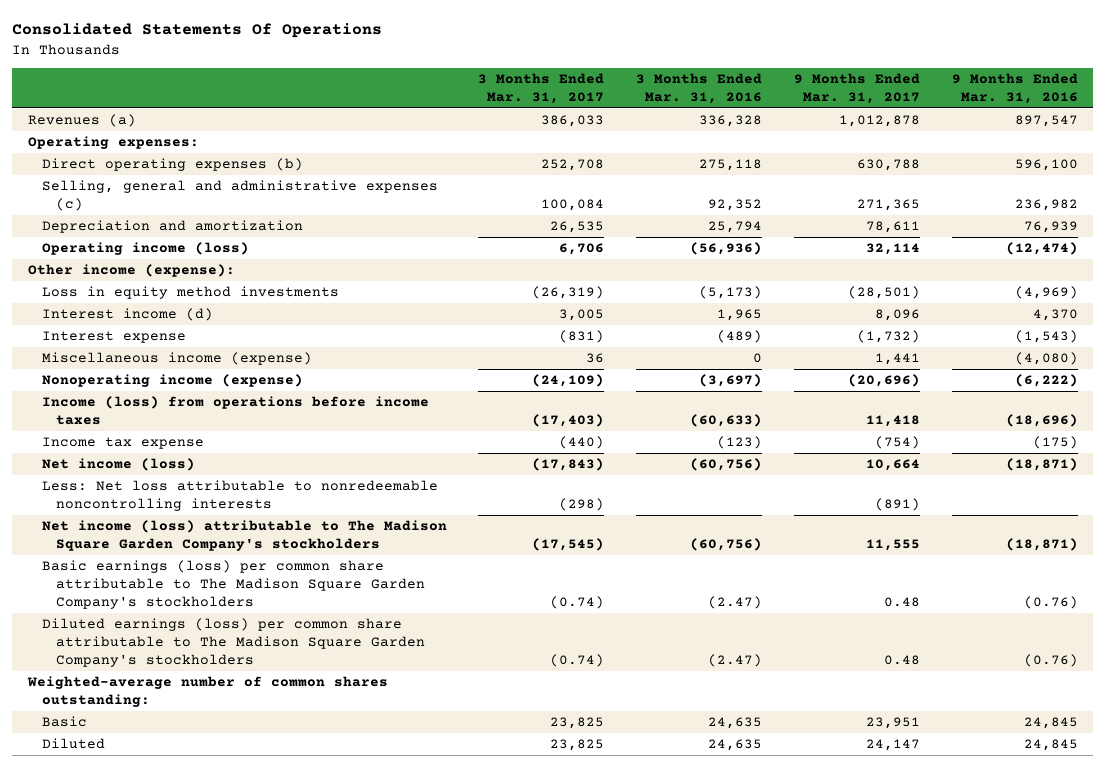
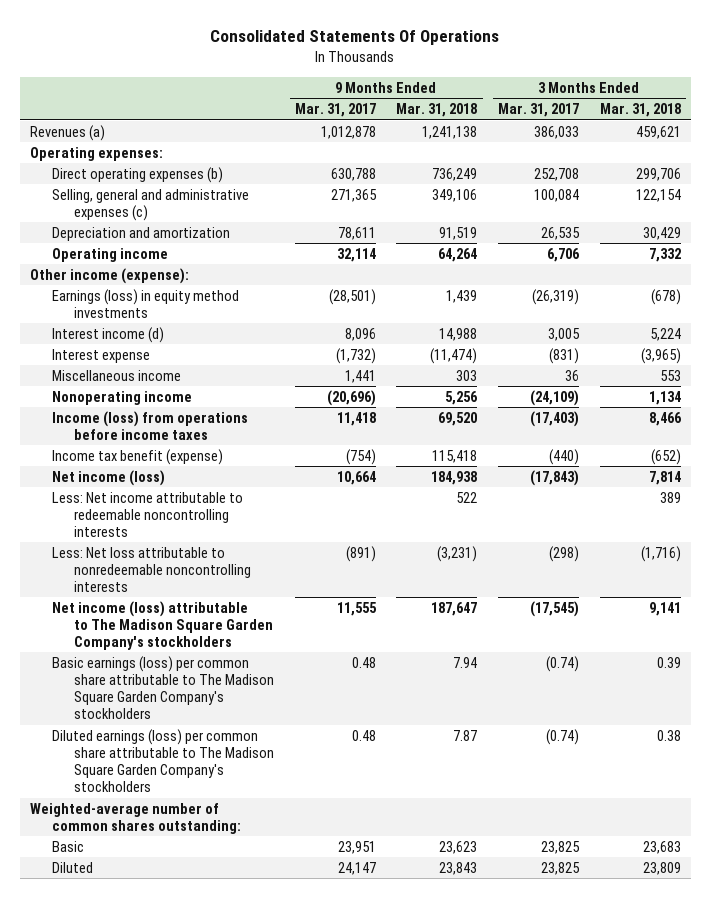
[636,72,763,104] 3 Months Ended Mar. 31, 2016 -> none
[951,72,1078,104] 9 Months Ended Mar. 31, 2016 -> none
none -> [396,103,478,118] Mar. 31, 2018
none -> [599,103,681,118] Mar. 31, 2018
[41,241,249,255] Operating income (loss) -> [52,247,169,262] Operating income
[41,285,339,299] Loss in equity method investments -> [52,288,240,318] Earnings (loss) in equity method investments
[41,351,312,365] Miscellaneous income (expense) -> [52,369,182,381] Miscellaneous income
[41,373,303,387] Nonoperating income (expense) -> [52,390,193,405] Nonoperating income
[41,436,204,449] Income tax expense -> [52,448,224,465] Income tax benefit (expense)
none -> [52,491,244,538] Less: Net income attributable to redeemable noncontrolling interests

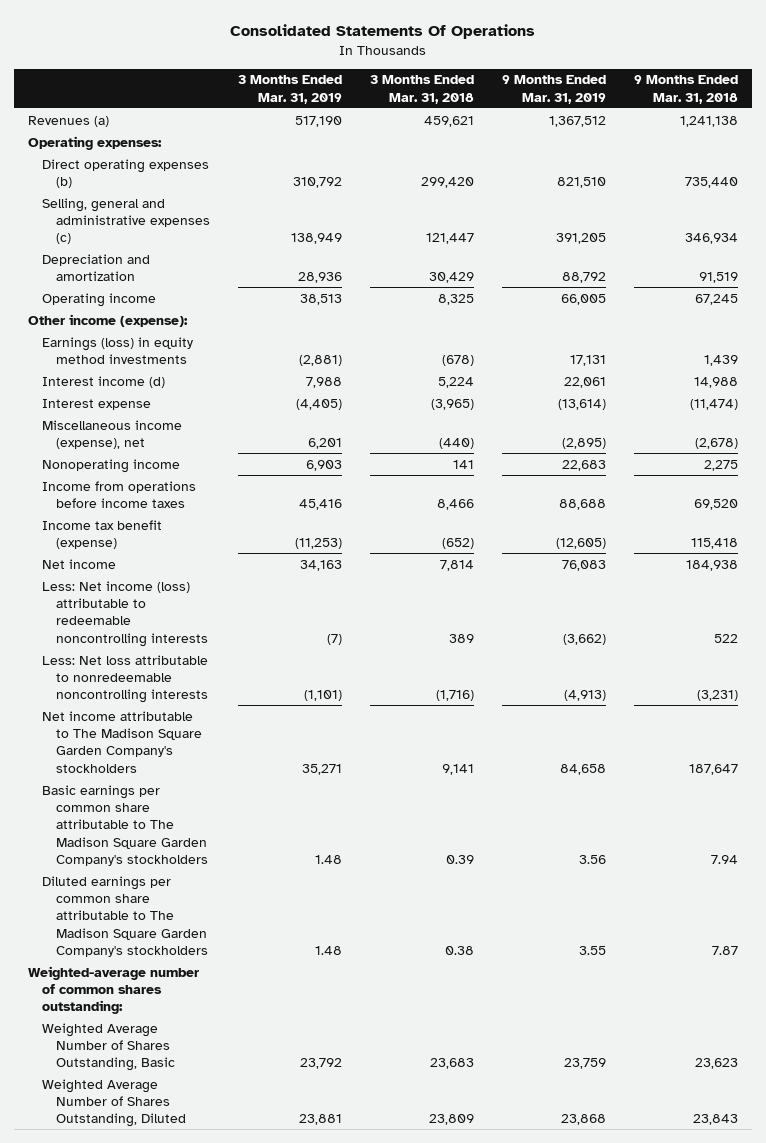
[294,103,376,118] Mar. 31, 2017 -> none
[498,103,580,118] Mar. 31, 2017 -> none
none -> [238,75,343,104] 3 Months Ended Mar. 31, 2019
none -> [501,75,606,104] 9 Months Ended Mar. 31, 2019
[432,167,478,181] 736,249 -> [684,176,738,188] 735,440
[635,167,681,181] 299,706 -> [421,176,475,188] 299,420
[432,188,478,202] 349,106 -> [684,233,738,245] 346,934
[635,188,681,202] 122,154 -> [426,233,475,245] 121,447
[438,247,478,262] 64,264 -> [694,293,738,305] 67,245
[648,247,681,262] 7,332 -> [438,293,475,305] 8,325
[52,369,182,381] Miscellaneous income -> [42,419,183,449] Miscellaneous income (expense), net
[456,369,478,381] 303 -> [694,437,738,449] (2,678)
[659,369,681,381] 553 -> [439,437,475,449] (440)
[445,390,479,405] 5,256 -> [703,459,738,471] 2,275
[648,390,681,405] 1,134 -> [453,459,475,469] 141
[52,410,249,440] Income (loss) from operations before income taxes -> [42,480,197,508] Income from operations before income taxes
[52,469,166,486] Net income (loss) -> [42,558,117,569] Net income
[52,491,244,538] Less: Net income attributable to redeemable noncontrolling interests -> [42,580,209,647] Less: Net income (loss) attributable to redeemable noncontrolling interests
[52,600,274,651] Net income (loss) attributable to The Madison Square Garden Company's stockholders -> [42,710,203,773] Net income attributable to The Madison Square Garden Company's stockholders
[52,655,275,720] Basic earnings (loss) per common share attributable to The Madison Square Garden Company's stockholders -> [42,784,209,867] Basic earnings per common share attributable to The Madison Square Garden Company's stockholders
[52,728,275,793] Diluted earnings (loss) per common share attributable to The Madison Square Garden Company's stockholders -> [42,875,209,958] Diluted earnings per common share attributable to The Madison Square Garden Company's stockholders
[52,840,85,852] Basic -> [42,1022,176,1072] Weighted Average Number of Shares Outstanding, Basic
[52,861,94,873] Diluted -> [42,1078,187,1128] Weighted Average Number of Shares Outstanding, Diluted

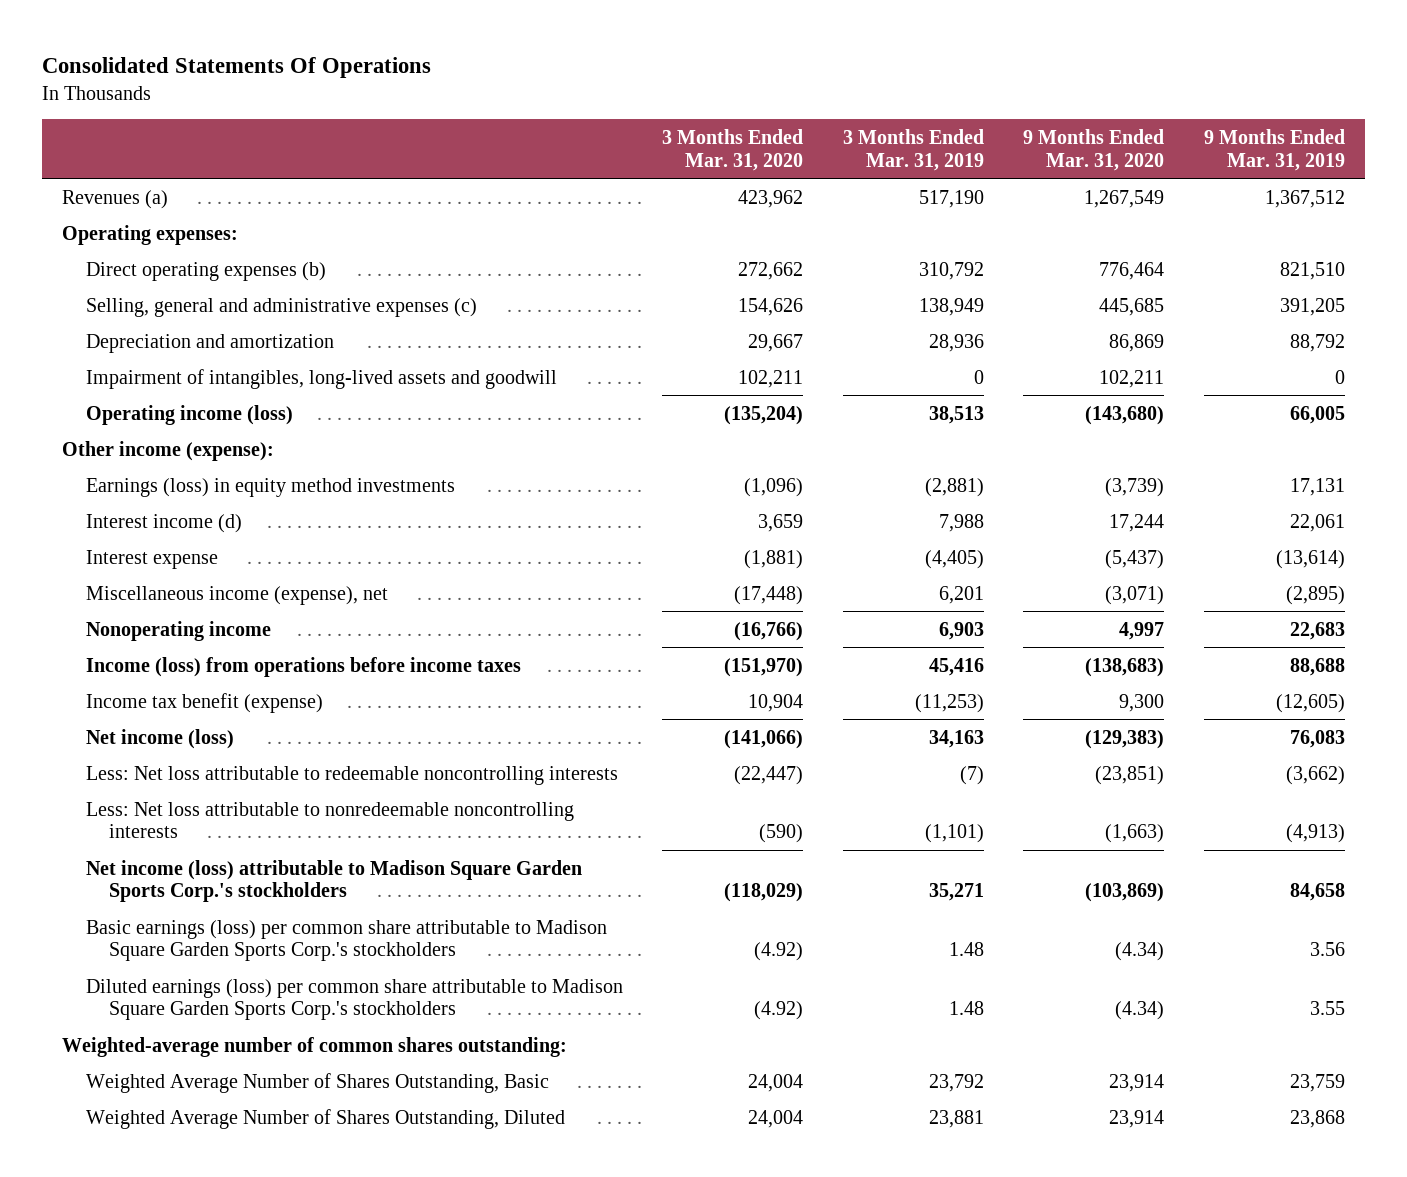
[370,75,475,104] 3 Months Ended Mar. 31, 2018 -> none
[633,75,738,104] 9 Months Ended Mar. 31, 2018 -> none
none -> [662,128,804,171] 3 Months Ended Mar. 31, 2020
none -> [1023,128,1165,171] 9 Months Ended Mar. 31, 2020
none -> [85,368,557,389] Impairment of intangibles, long-lived assets and goodwill
[42,292,157,307] Operating income -> [85,404,293,425] Operating income (loss)
[42,480,197,508] Income from operations before income taxes -> [85,656,521,677] Income (loss) from operations before income taxes
[42,558,117,569] Net income -> [85,728,234,749] Net income (loss)
[42,580,209,647] Less: Net income (loss) attributable to redeemable noncontrolling interests -> [85,765,618,785] Less: Net loss attributable to redeemable noncontrolling interests
[42,710,203,773] Net income attributable to The Madison Square Garden Company's stockholders -> [85,859,582,903] Net income (loss) attributable to Madison Square Garden Sports Corp.'s stockholders
[42,784,209,867] Basic earnings per common share attributable to The Madison Square Garden Company's stockholders -> [85,919,607,962] Basic earnings (loss) per common share attributable to Madison Square Garden Sports Corp.'s stockholders
[42,875,209,958] Diluted earnings per common share attributable to The Madison Square Garden Company's stockholders -> [85,978,623,1021] Diluted earnings (loss) per common share attributable to Madison Square Garden Sports Corp.'s stockholders

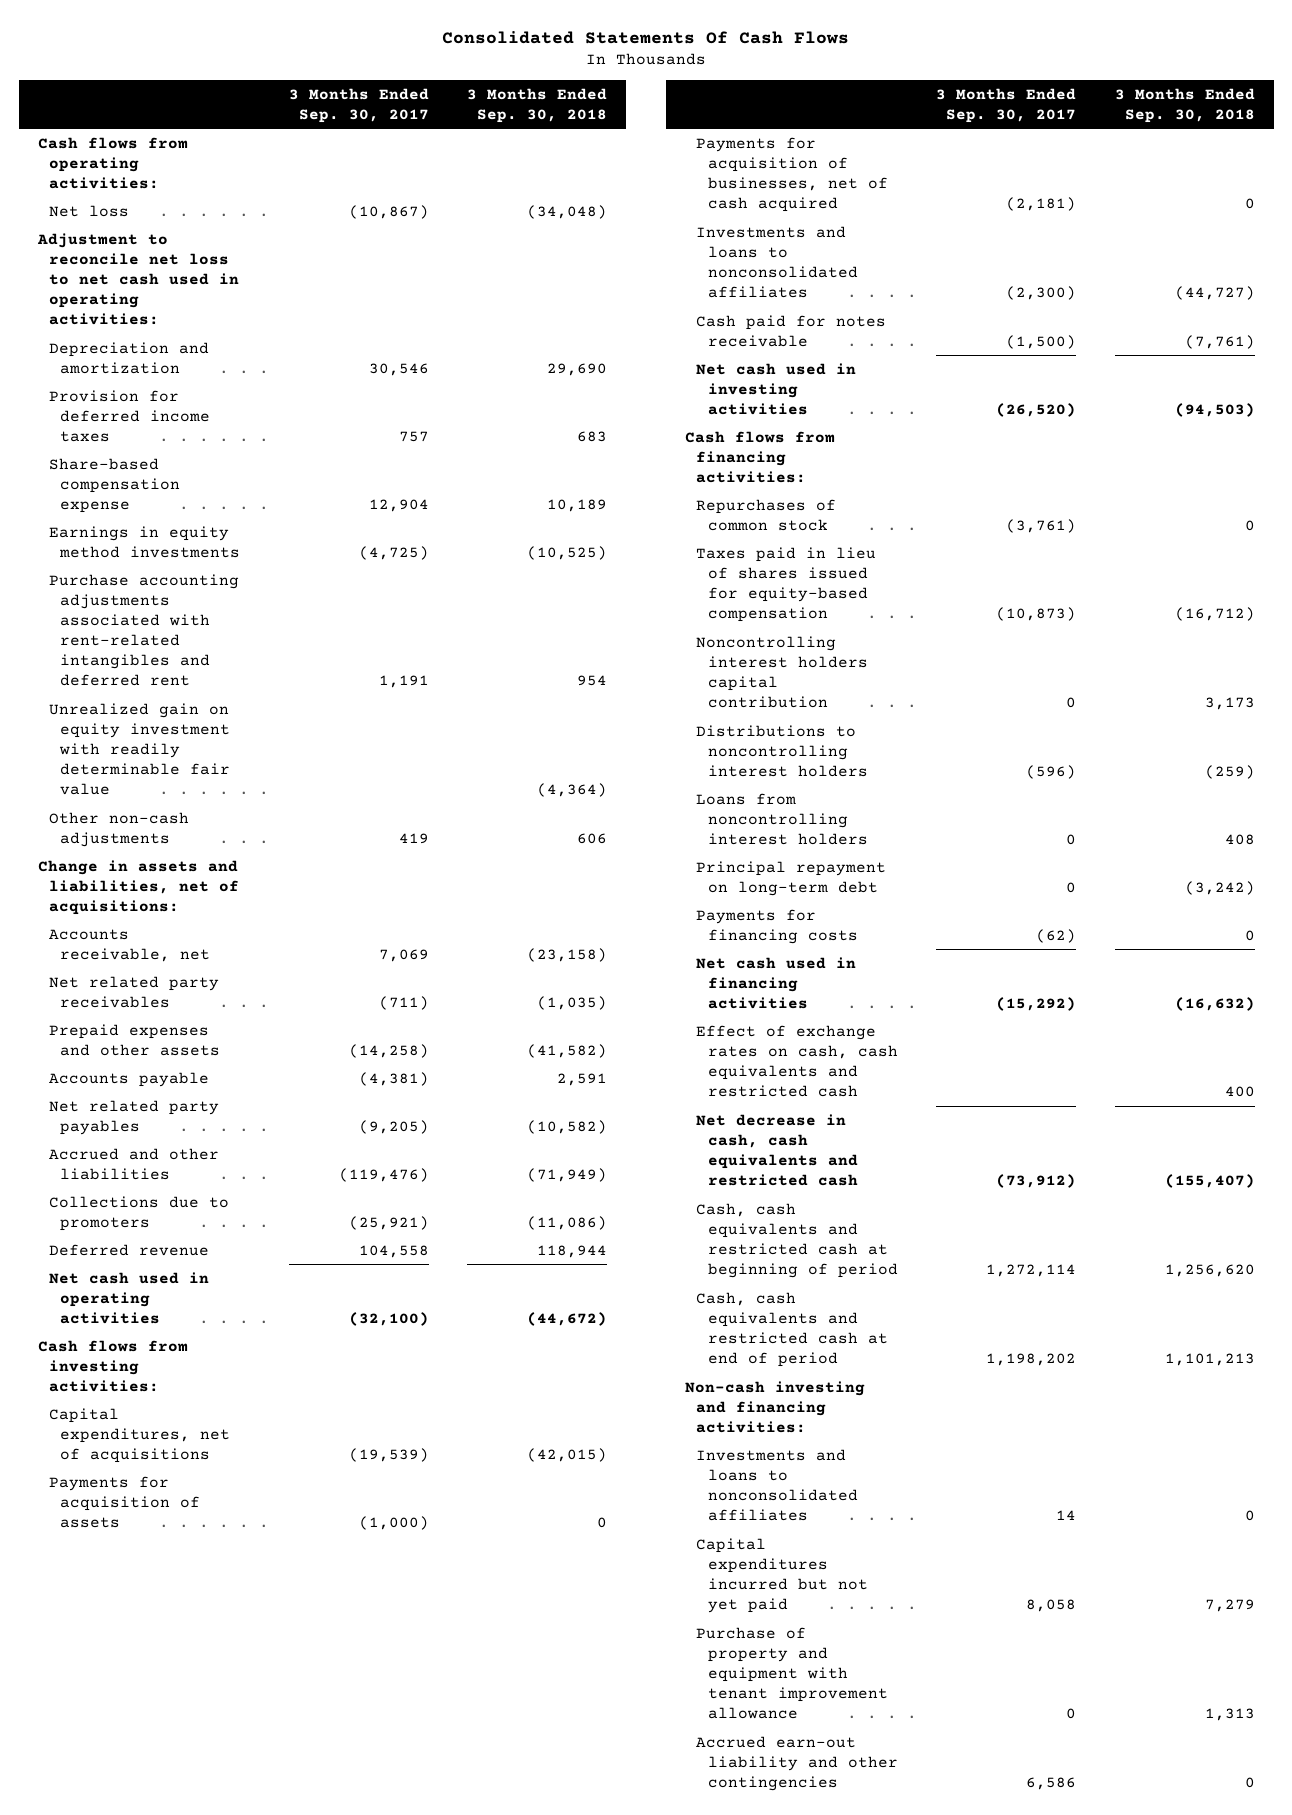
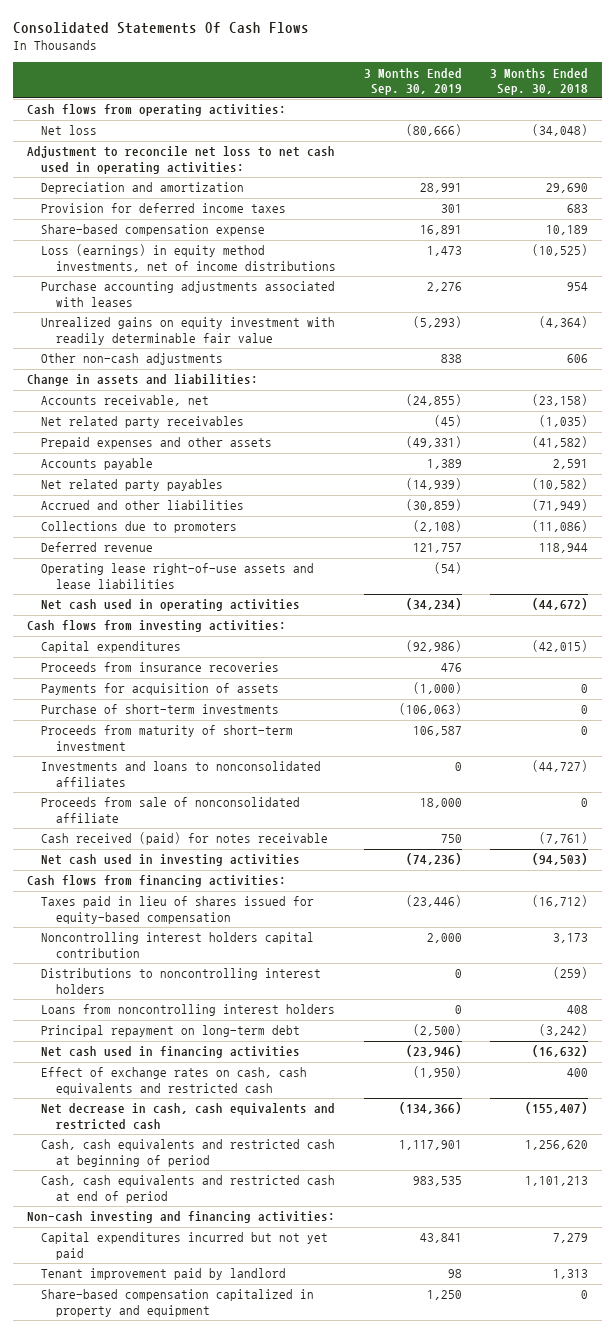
[288,87,429,123] 3 Months Ended Sep. 30, 2017 -> none
none -> [363,67,462,95] 3 Months Ended Sep. 30, 2019
[48,525,241,558] Earnings in equity method investments -> [41,244,336,272] Loss (earnings) in equity method investments, net of income distributions
[48,573,239,687] Purchase accounting adjustments associated with rent-related intangibles and deferred rent -> [41,281,336,307] Purchase accounting adjustments associated with leases
[48,702,231,796] Unrealized gain on equity investment with readily determinable fair value -> [41,317,336,345] Unrealized gains on equity investment with readily determinable fair value
[37,859,239,915] Change in assets and liabilities, net of acquisitions: -> [26,374,258,387] Change in assets and liabilities:
none -> [41,563,315,589] Operating lease right-of-use assets and lease liabilities
[48,1407,231,1463] Capital expenditures, net of acquisitions -> [41,641,182,654] Capital expenditures
none -> [41,662,280,673] Proceeds from insurance recoveries
[696,136,888,213] Payments for acquisition of businesses, net of cash acquired -> none
none -> [41,704,280,715] Purchase of short-term investments
none -> [41,725,294,751] Proceeds from maturity of short-term investment
none -> [41,797,301,823] Proceeds from sale of nonconsolidated affiliate
[696,314,887,347] Cash paid for notes receivable -> [41,832,329,846] Cash received (paid) for notes receivable
[696,498,837,531] Repurchases of common stock -> none
[696,908,858,944] Payments for financing costs -> none
[696,1448,858,1522] Investments and loans to nonconsolidated affiliates -> none
[696,1735,898,1791] Accrued earn-out liability and other contingencies -> none
[696,1626,888,1720] Purchase of property and equipment with tenant improvement allowance -> [41,1268,287,1281] Tenant improvement paid by landlord
none -> [41,1289,315,1317] Share-based compensation capitalized in property and equipment

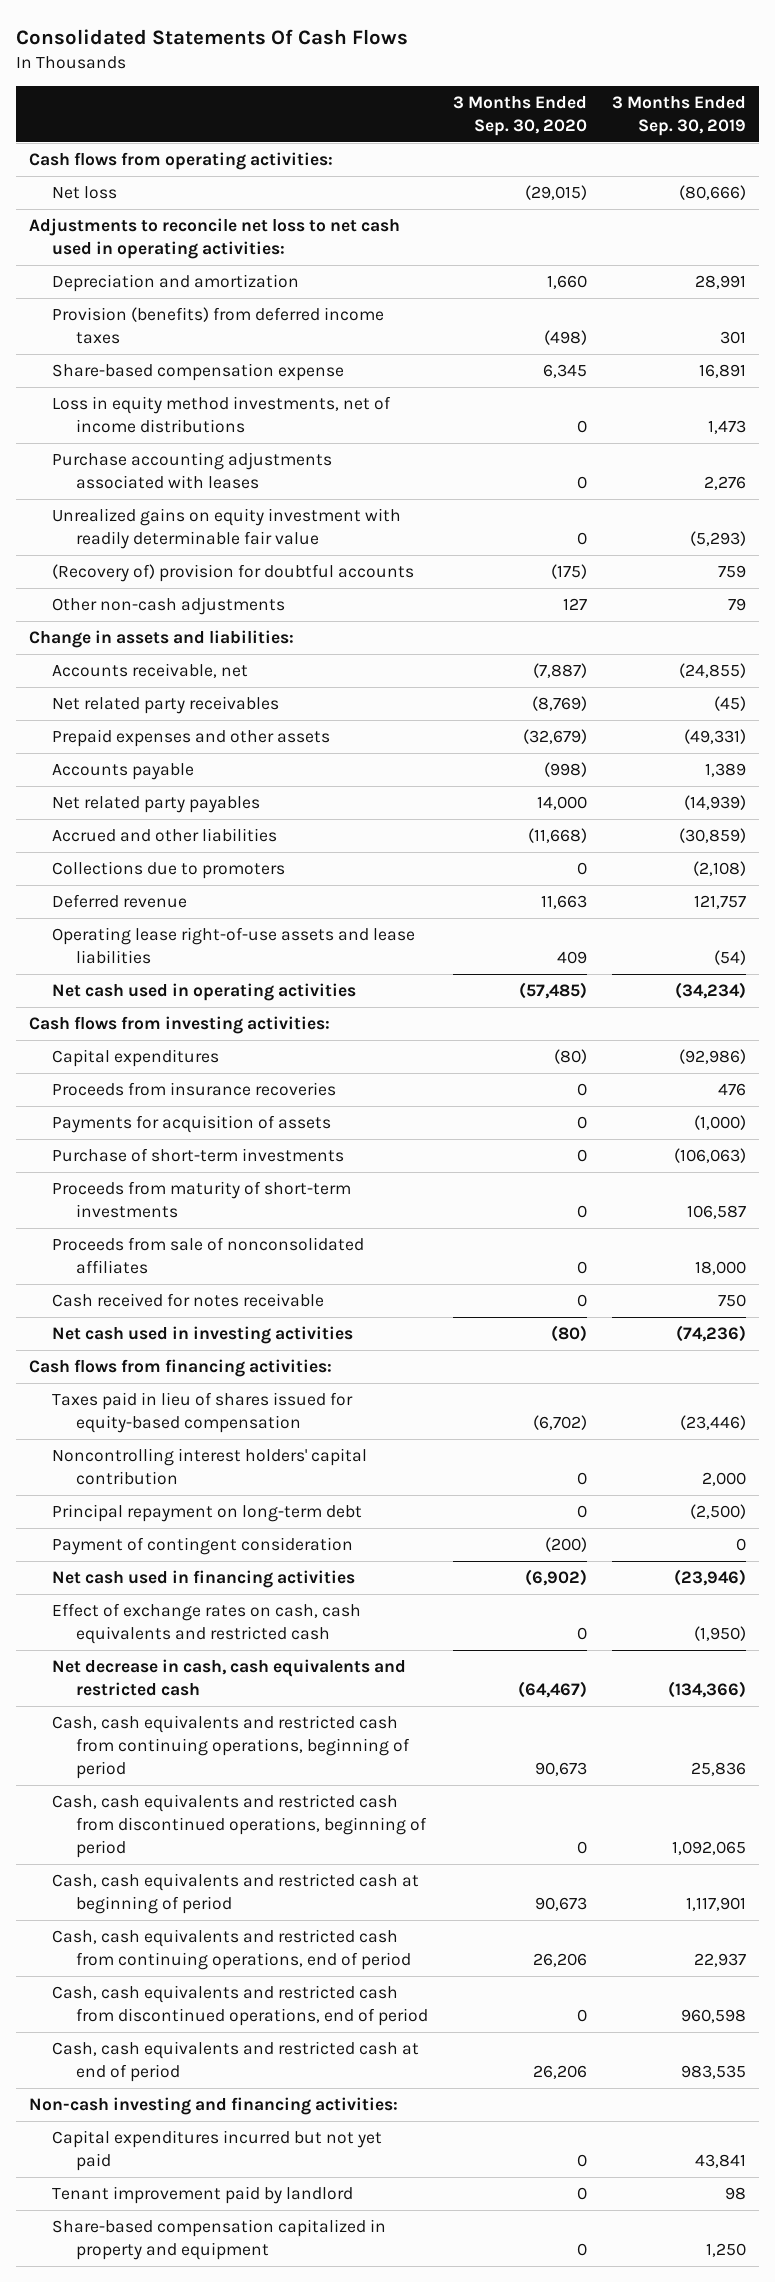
[490,67,589,95] 3 Months Ended Sep. 30, 2018 -> none
none -> [452,95,587,136] 3 Months Ended Sep. 30, 2020
[26,146,335,174] Adjustment to reconcile net loss to net cash used in operating activities: -> [28,218,400,260] Adjustments to reconcile net loss to net cash used in operating activities:
[41,203,287,214] Provision for deferred income taxes -> [52,307,385,345] Provision (benefits) from deferred income taxes
[41,244,336,272] Loss (earnings) in equity method investments, net of income distributions -> [52,396,392,434] Loss in equity method investments, net of income distributions
none -> [52,564,415,583] (Recovery of) provision for doubtful accounts
[440,354,462,364] 838 -> [728,598,747,612] 79
[41,761,322,787] Investments and loans to nonconsolidated affiliates -> none
[41,725,294,751] Proceeds from maturity of short-term investment -> [52,1181,352,1219] Proceeds from maturity of short-term investments
[41,797,301,823] Proceeds from sale of nonconsolidated affiliate -> [52,1237,365,1275] Proceeds from sale of nonconsolidated affiliates
[41,832,329,846] Cash received (paid) for notes receivable -> [52,1293,325,1308] Cash received for notes receivable
[41,968,322,994] Distributions to noncontrolling interest holders -> none
[41,1004,336,1017] Loans from noncontrolling interest holders -> none
[41,932,315,958] Noncontrolling interest holders capital contribution -> [52,1448,368,1486] Noncontrolling interest holders' capital contribution
none -> [52,1537,354,1556] Payment of contingent consideration
none -> [52,1715,410,1779] Cash, cash equivalents and restricted cash from continuing operations, beginning of period
none -> [52,1794,427,1858] Cash, cash equivalents and restricted cash from discontinued operations, beginning of period
none -> [52,1929,411,1971] Cash, cash equivalents and restricted cash from continuing operations, end of period
none -> [52,1985,428,2027] Cash, cash equivalents and restricted cash from discontinued operations, end of period

